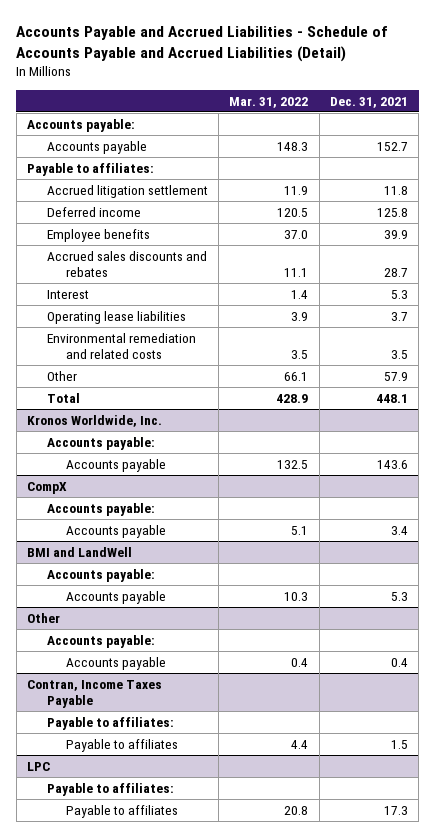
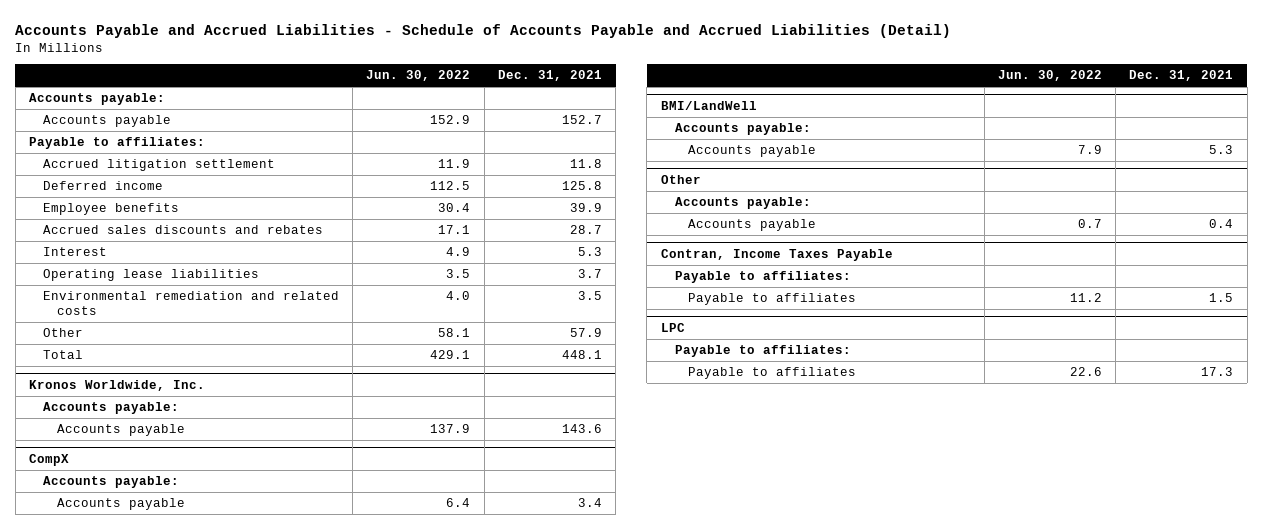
[229,96,309,108] Mar. 31, 2022 -> none
none -> [366,70,471,82] Jun. 30, 2022
[27,546,133,557] BMI and LandWell -> [660,100,757,110] BMI/LandWell

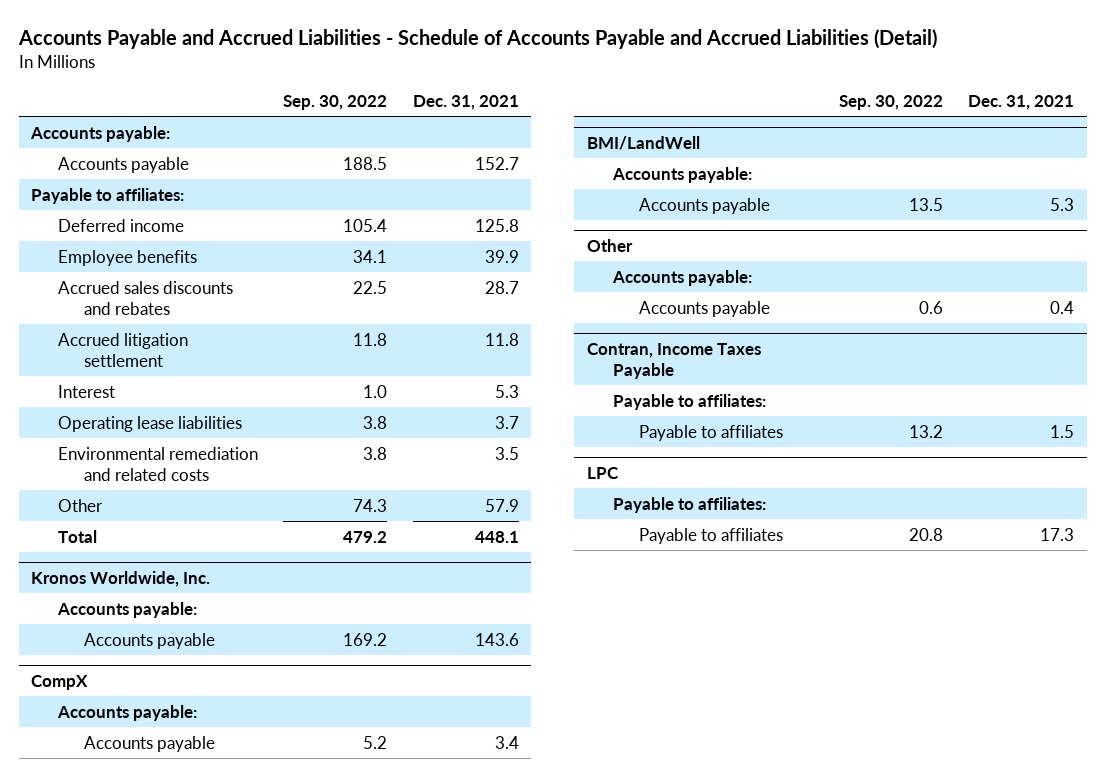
[366,70,471,82] Jun. 30, 2022 -> none
none -> [283,95,388,111] Sep. 30, 2022
[42,159,275,172] Accrued litigation settlement -> [57,332,188,367] Accrued litigation settlement

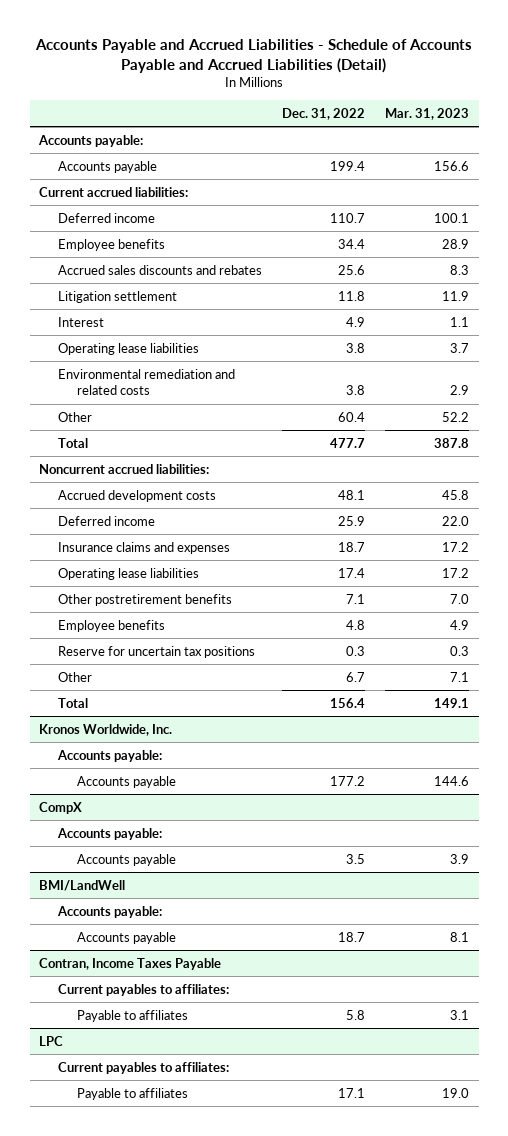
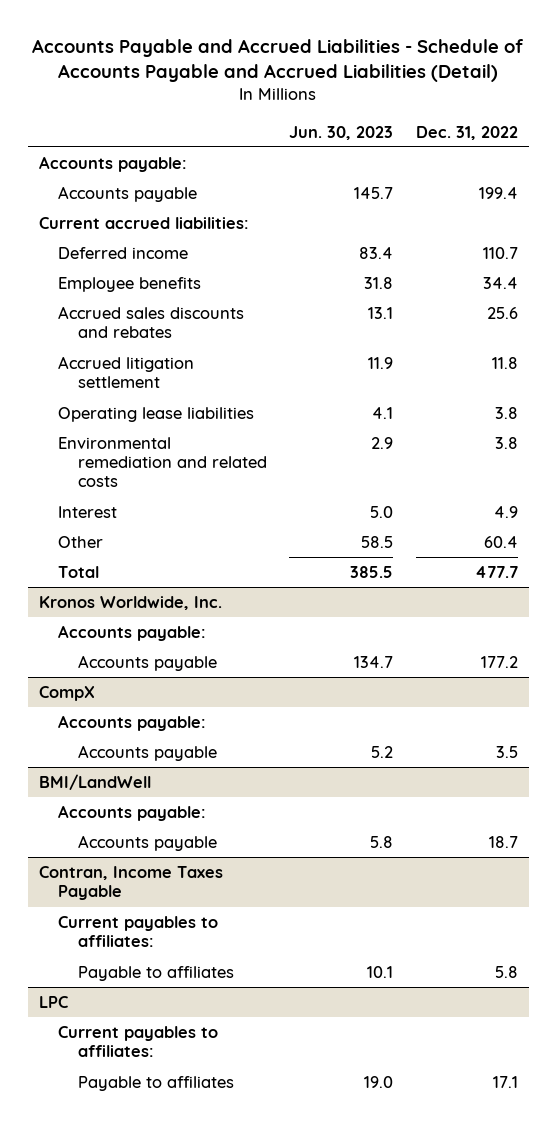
[384,107,469,120] Mar. 31, 2023 -> none
none -> [289,125,394,140] Jun. 30, 2023
[58,290,178,303] Litigation settlement -> [58,355,195,389] Accrued litigation settlement
[58,316,105,327] Interest -> [58,505,118,518] Interest
[39,463,210,474] Noncurrent accrued liabilities: -> none
[58,489,217,502] Accrued development costs -> none
[58,515,156,526] Deferred income -> none
[58,541,231,554] Insurance claims and expenses -> none
[58,567,200,580] Operating lease liabilities -> none
[58,593,233,606] Other postretirement benefits -> none
[58,619,166,632] Employee benefits -> none
[58,645,256,658] Reserve for uncertain tax positions -> none
[58,671,93,682] Other -> none
[58,697,89,708] Total -> none

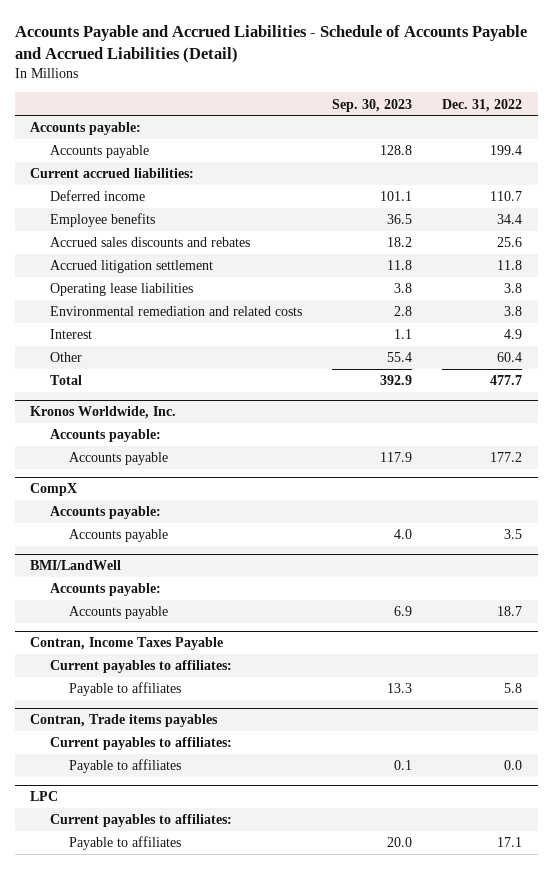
[289,125,394,140] Jun. 30, 2023 -> none
none -> [331,98,412,112] Sep. 30, 2023
none -> [30,714,219,728] Contran, Trade items payables
none -> [49,737,232,751] Current payables to affiliates:
none -> [68,759,181,774] Payable to affiliates

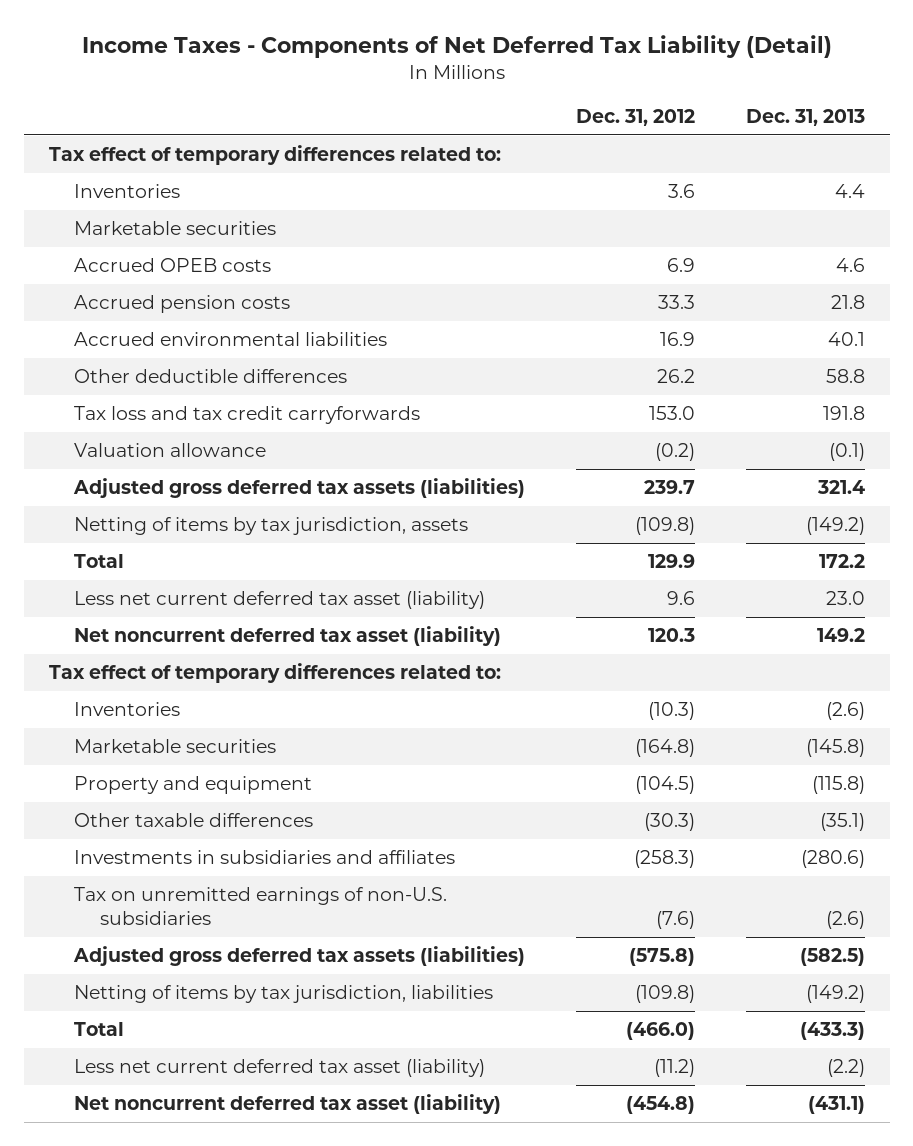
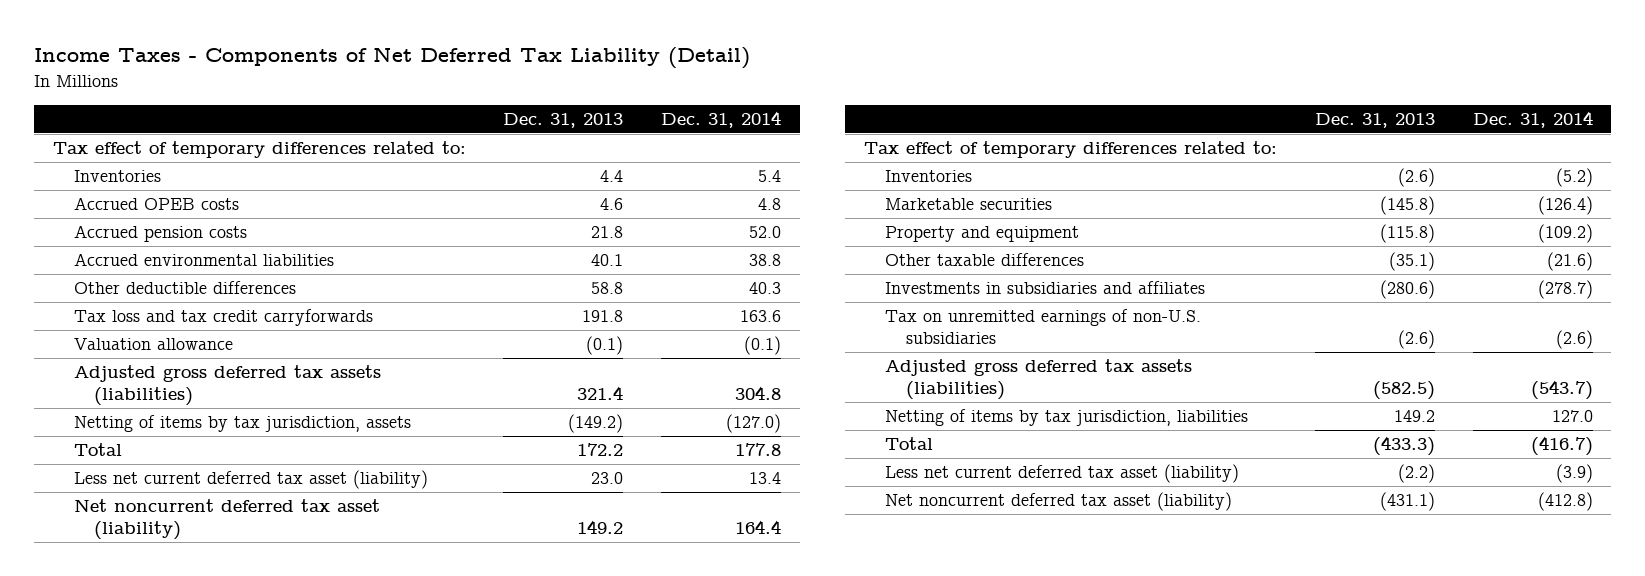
[575,108,695,126] Dec. 31, 2012 -> none
none -> [661,110,782,128] Dec. 31, 2014
[74,221,277,236] Marketable securities -> none
[805,985,865,1004] (149.2) -> [1393,410,1435,423] 149.2

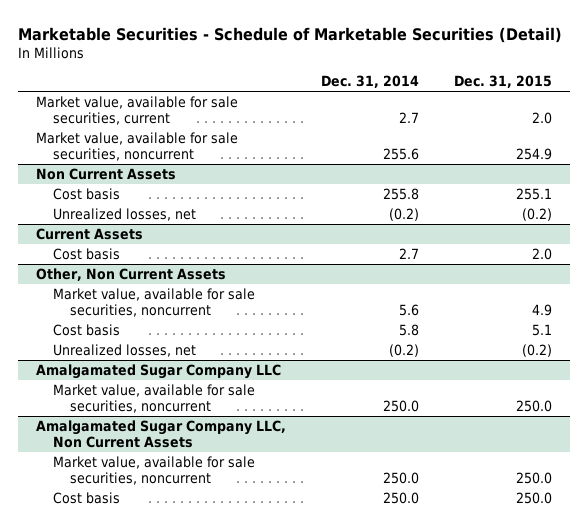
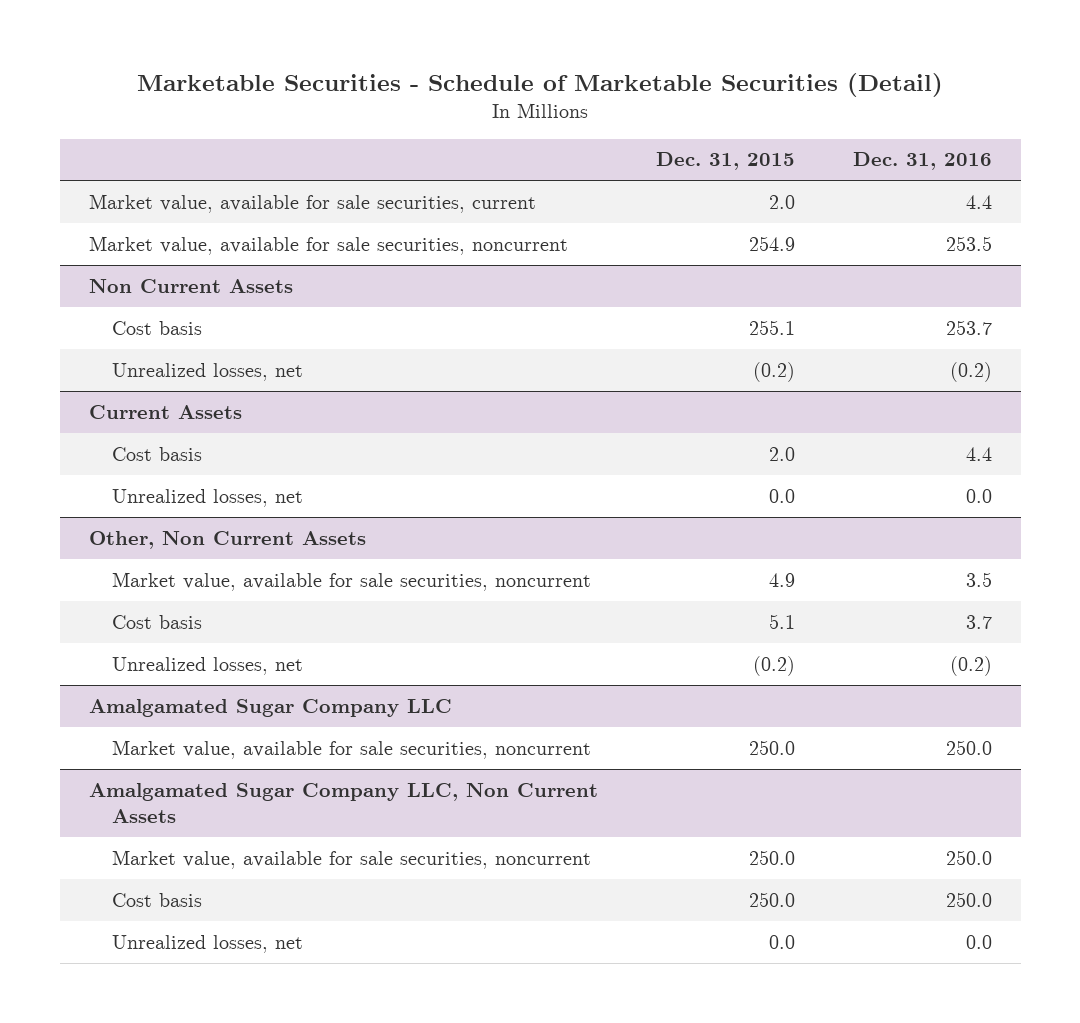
[321,75,420,89] Dec. 31, 2014 -> none
none -> [852,152,992,171] Dec. 31, 2016
none -> [111,488,303,507] Unrealized losses, net
none -> [111,934,303,953] Unrealized losses, net

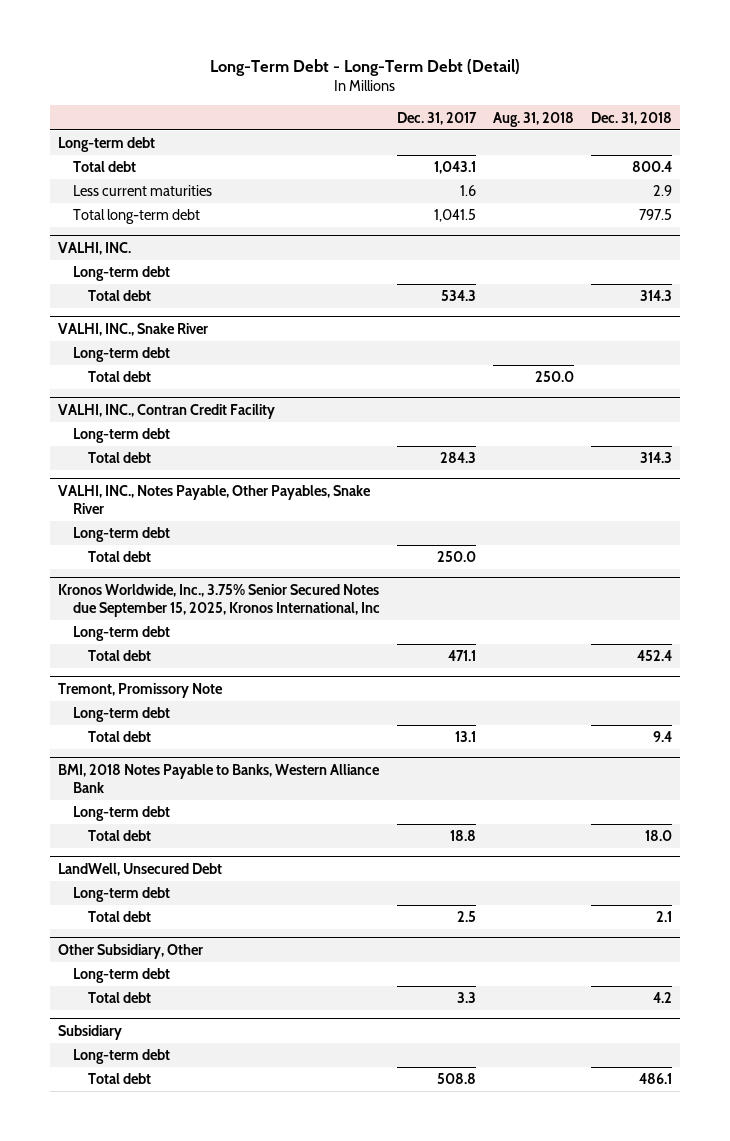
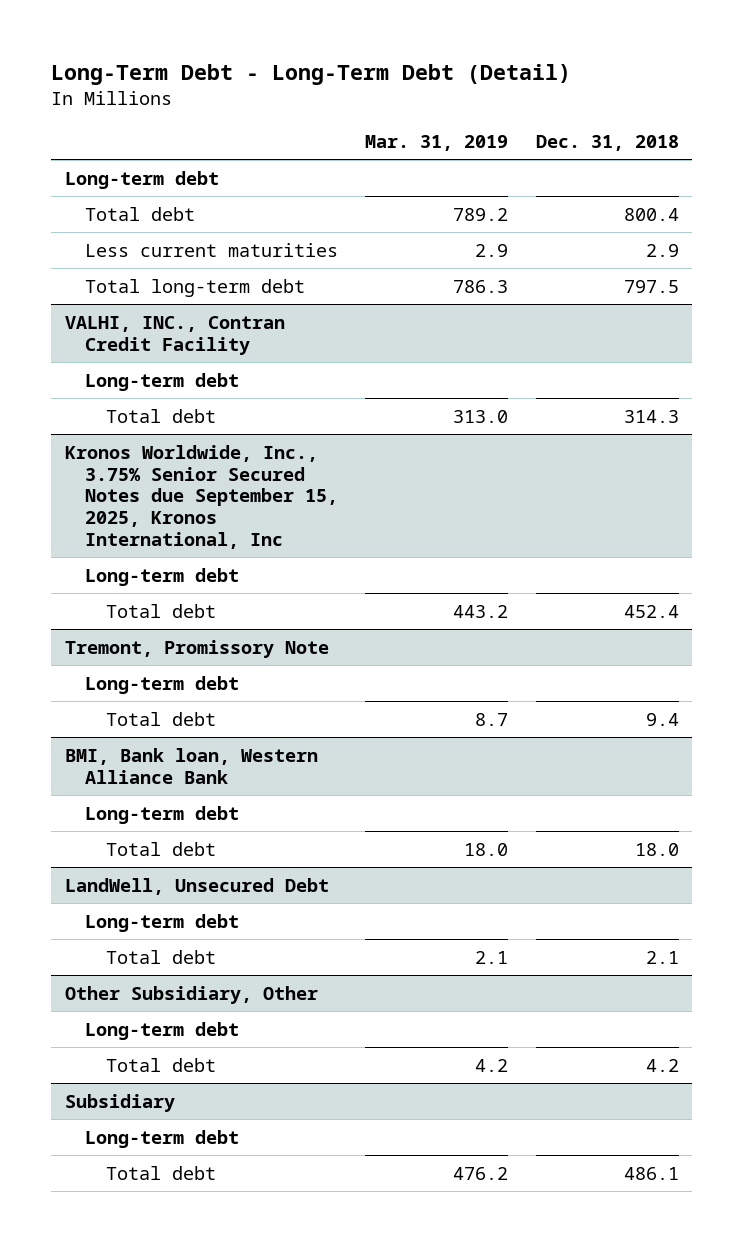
[397,111,478,125] Dec. 31, 2017 -> none
[492,111,574,127] Aug. 31, 2018 -> none
none -> [365,135,509,152] Mar. 31, 2019
[58,241,132,255] VALHI, INC. -> none
[73,266,171,282] Long-term debt -> none
[88,290,152,302] Total debt -> none
[58,322,209,336] VALHI, INC., Snake River -> none
[73,347,171,363] Long-term debt -> none
[88,371,152,383] Total debt -> none
[58,484,372,514] VALHI, INC., Notes Payable, Other Payables, Snake River -> none
[73,527,171,543] Long-term debt -> none
[88,551,152,563] Total debt -> none
[58,763,381,793] BMI, 2018 Notes Payable to Banks, Western Alliance Bank -> none
none -> [64,747,318,784] BMI, Bank loan, Western Alliance Bank

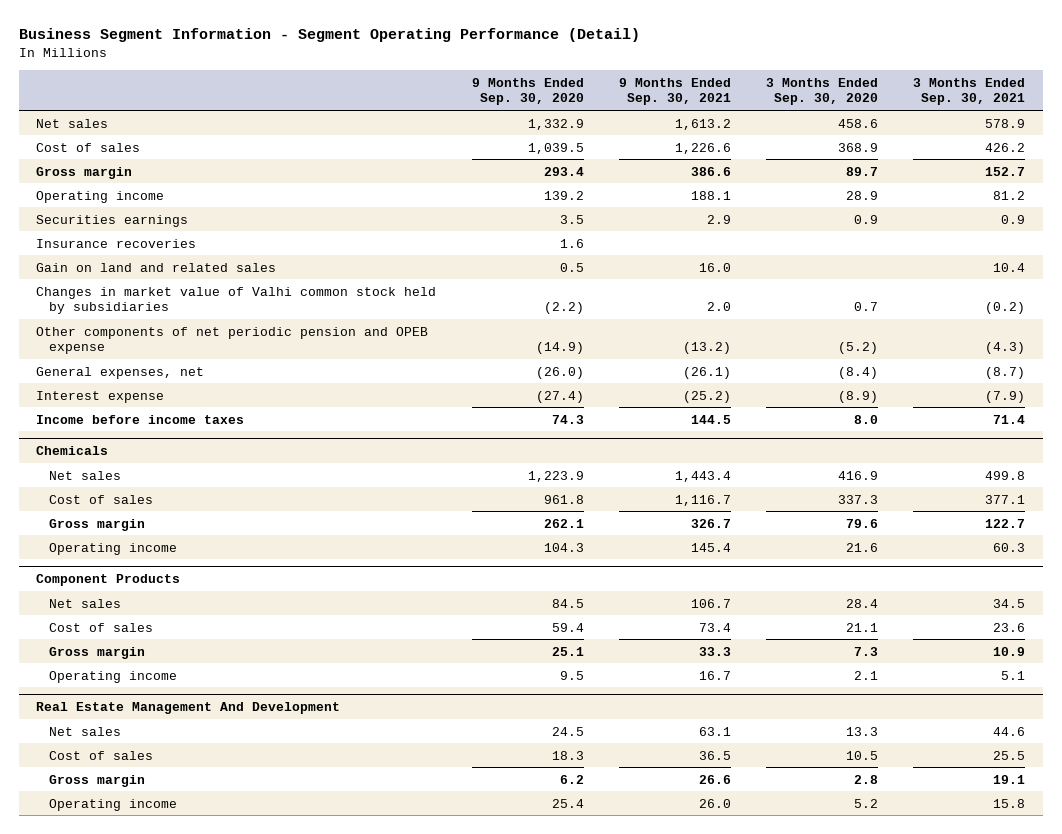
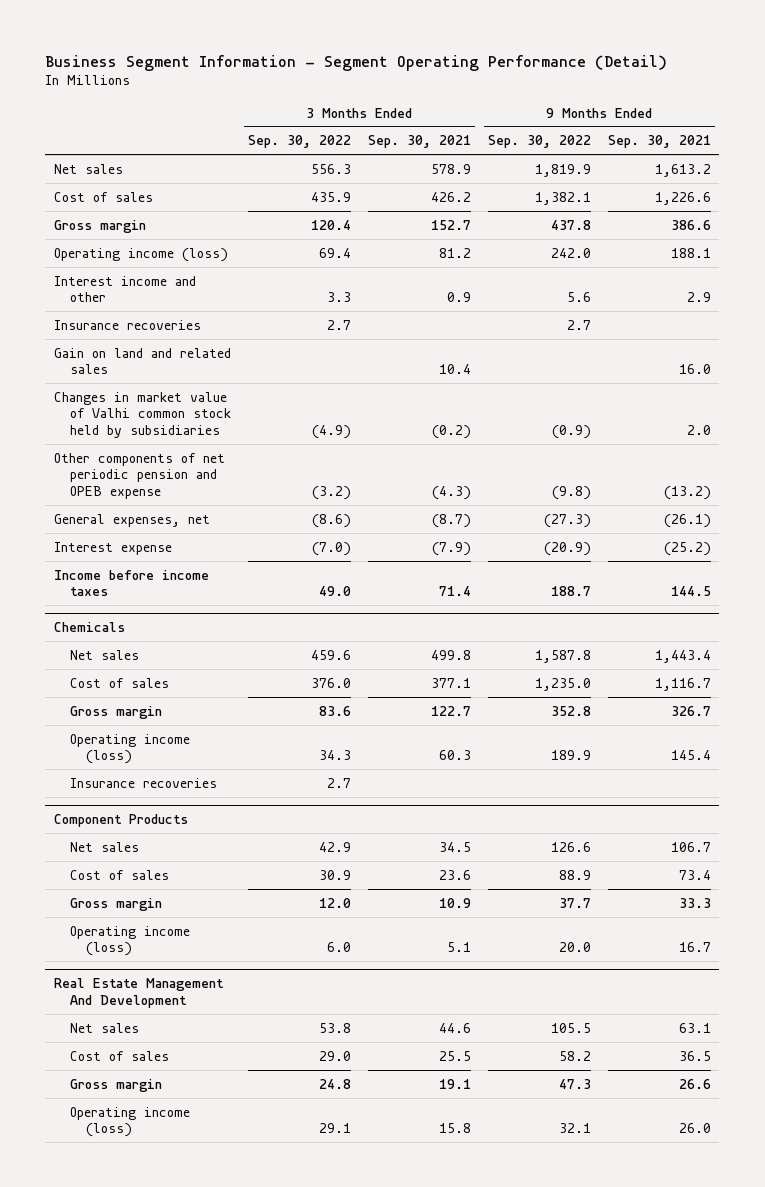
[471,77,584,106] 9 Months Ended Sep. 30, 2020 -> none
[766,77,879,106] 3 Months Ended Sep. 30, 2020 -> none
none -> [247,135,351,149] Sep. 30, 2022
none -> [487,135,591,149] Sep. 30, 2022
[36,190,165,203] Operating income -> [53,247,228,262] Operating income (loss)
[36,214,189,227] Securities earnings -> [53,275,196,303] Interest income and other
[49,542,178,555] Operating income -> [69,733,190,765] Operating income (loss)
none -> [69,777,217,788] Insurance recoveries
[49,670,178,683] Operating income -> [69,925,190,957] Operating income (loss)
[49,798,178,811] Operating income -> [69,1106,190,1138] Operating income (loss)

